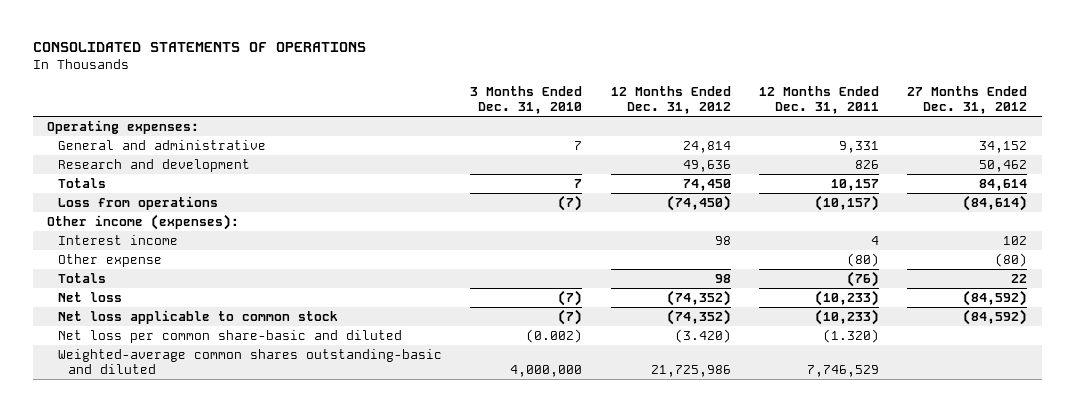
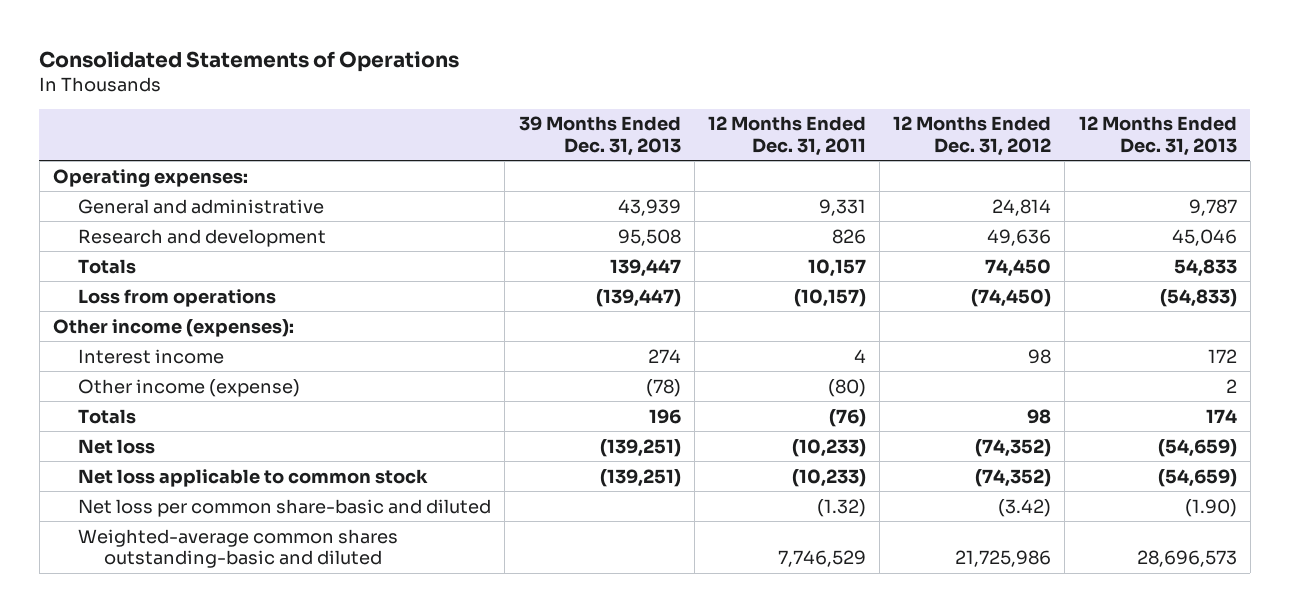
[32,42,366,53] CONSOLIDATED STATEMENTS OF OPERATIONS -> [39,50,460,72] Consolidated Statements of Operations
[470,85,583,115] 3 Months Ended Dec. 31, 2010 -> none
[907,85,1028,115] 27 Months Ended Dec. 31, 2012 -> none
none -> [518,116,681,156] 39 Months Ended Dec. 31, 2013
none -> [1078,116,1237,156] 12 Months Ended Dec. 31, 2013
[57,253,162,267] Other expense -> [78,378,301,397] Other income (expense)
[674,328,731,343] (3.420) -> [998,498,1052,517] (3.42)
[823,328,880,343] (1.320) -> [816,498,866,517] (1.32)

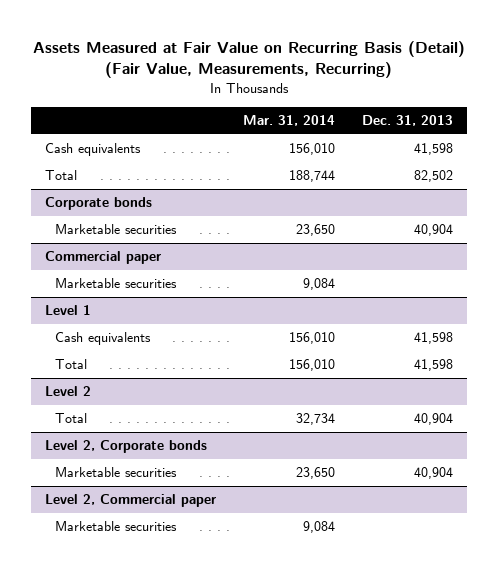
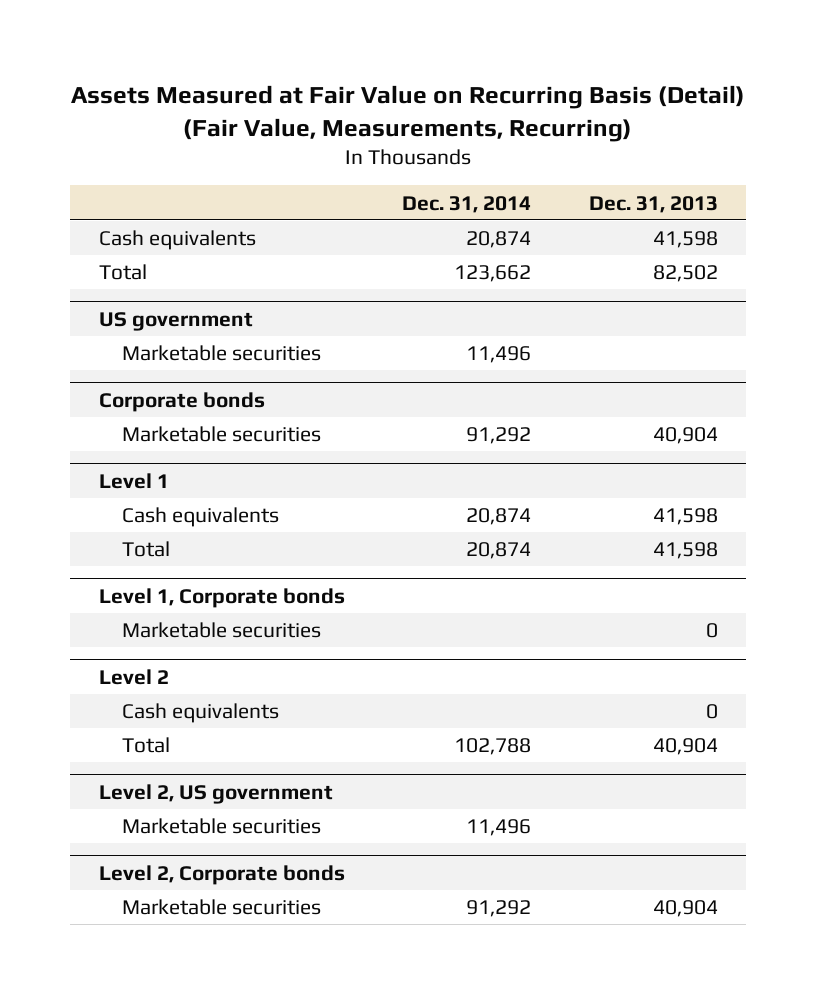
[243,115,336,127] Mar. 31, 2014 -> none
none -> [402,195,532,213] Dec. 31, 2014
none -> [98,311,253,331] US government
none -> [121,345,321,362] Marketable securities
[44,251,161,265] Commercial paper -> none
[54,278,177,289] Marketable securities -> none
none -> [98,587,345,608] Level 1, Corporate bonds
none -> [121,622,321,639] Marketable securities
none -> [121,703,279,724] Cash equivalents
none -> [98,783,333,804] Level 2, US government
none -> [121,818,321,835] Marketable securities
[44,494,216,508] Level 2, Commercial paper -> none
[54,521,177,532] Marketable securities -> none

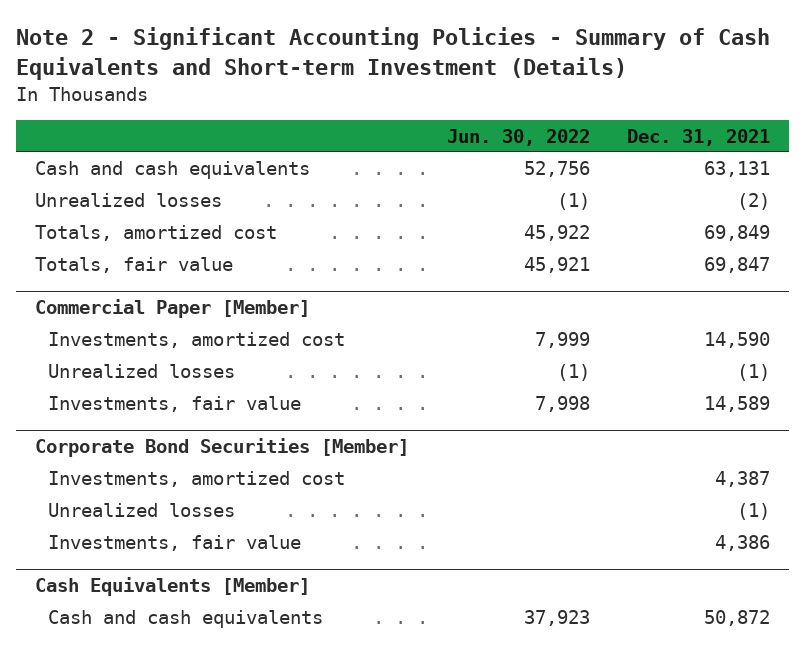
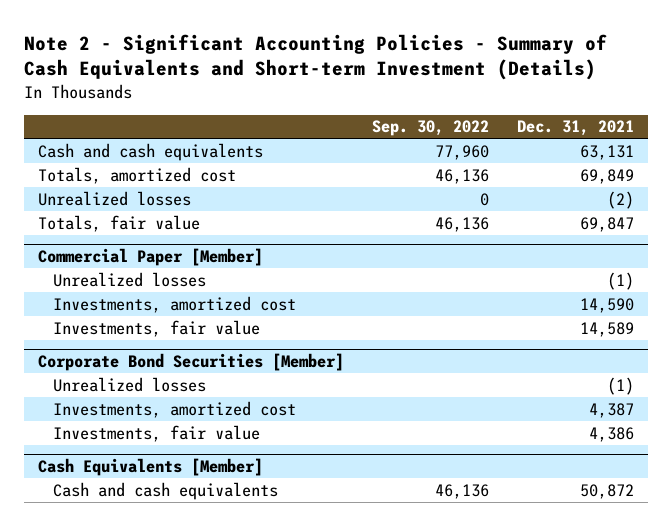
[446,128,590,146] Jun. 30, 2022 -> none
none -> [371,120,489,137] Sep. 30, 2022
[34,192,222,207] Unrealized losses -> [37,190,191,206] Unrealized losses
[48,331,346,348] Investments, amortized cost -> [52,295,296,313] Investments, amortized cost
[48,470,346,487] Investments, amortized cost -> [52,400,296,418] Investments, amortized cost

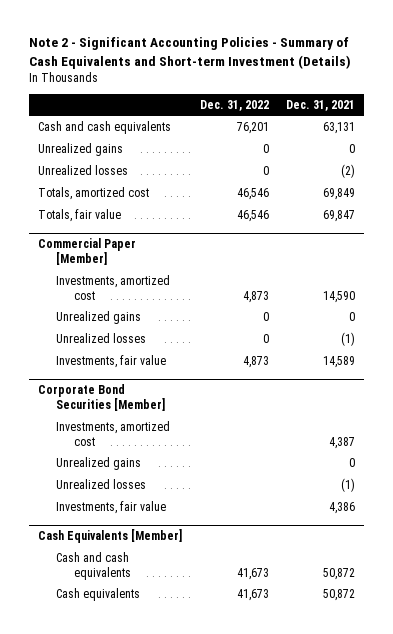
[371,120,489,137] Sep. 30, 2022 -> none
none -> [199,99,269,111] Dec. 31, 2022
none -> [37,142,123,156] Unrealized gains
[37,166,236,184] Totals, amortized cost -> [37,186,149,200] Totals, amortized cost
none -> [55,310,141,324] Unrealized gains
[52,271,206,287] Unrealized losses -> [55,332,146,343] Unrealized losses
none -> [55,456,141,470] Unrealized gains
[52,376,206,392] Unrealized losses -> [55,478,146,489] Unrealized losses
none -> [55,587,140,601] Cash equivalents

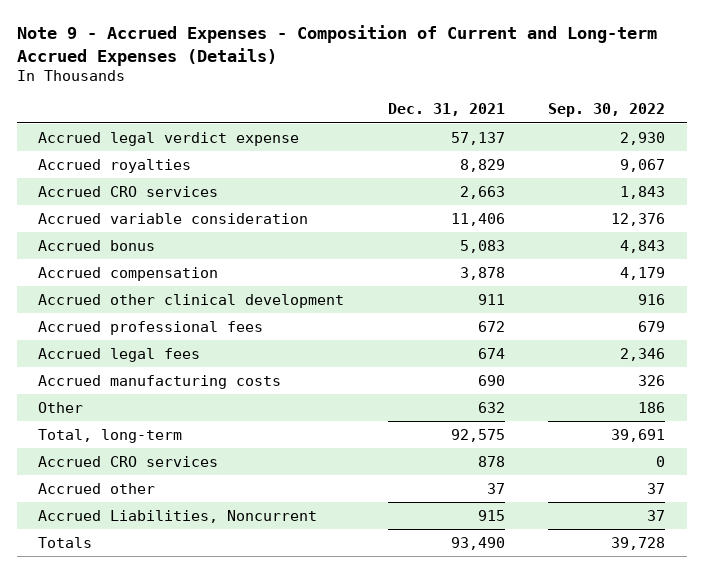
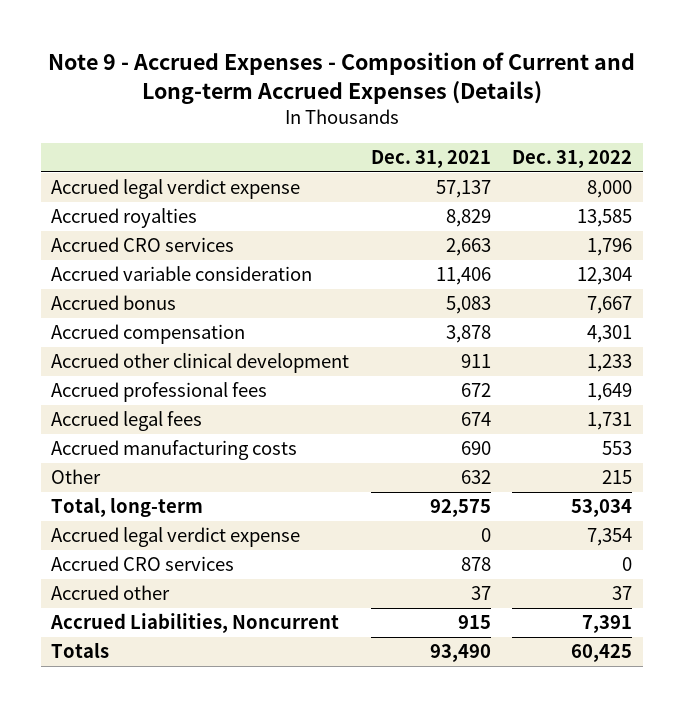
[547,103,665,118] Sep. 30, 2022 -> none
none -> [512,150,633,169] Dec. 31, 2022
none -> [51,527,301,548] Accrued legal verdict expense

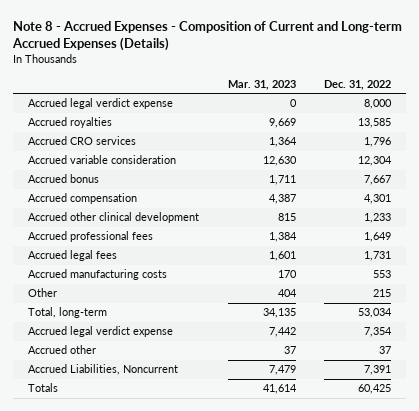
[47,51,635,104] Note 9 - Accrued Expenses - Composition of Current and Long-term Accrued Expenses (Details) -> [12,20,403,52] Note 8 - Accrued Expenses - Composition of Current and Long-term Accrued Expenses (Details)
[370,150,491,169] Dec. 31, 2021 -> none
none -> [227,79,296,90] Mar. 31, 2023
[51,556,235,572] Accrued CRO services -> none

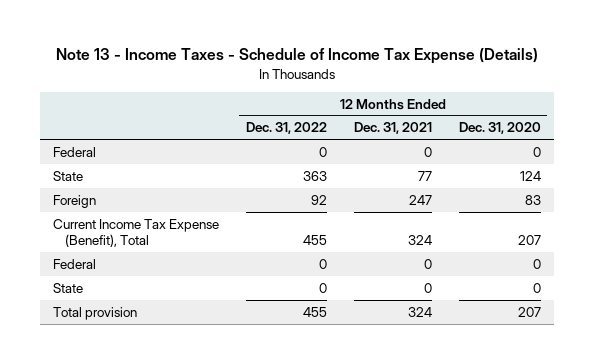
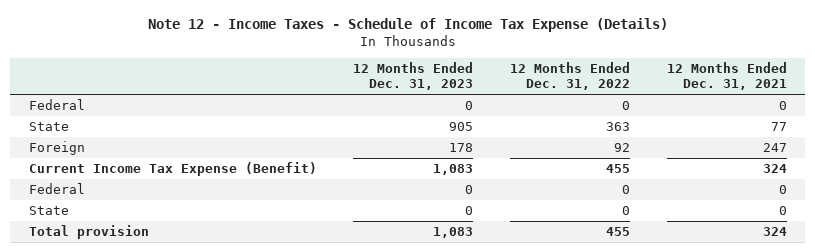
[55,48,538,65] Note 13 - Income Taxes - Schedule of Income Tax Expense (Details) -> [147,18,668,33] Note 12 - Income Taxes - Schedule of Income Tax Expense (Details)
[458,122,541,135] Dec. 31, 2020 -> none
none -> [353,62,474,91] 12 Months Ended Dec. 31, 2023
[53,218,220,247] Current Income Tax Expense (Benefit), Total -> [28,161,317,176] Current Income Tax Expense (Benefit)

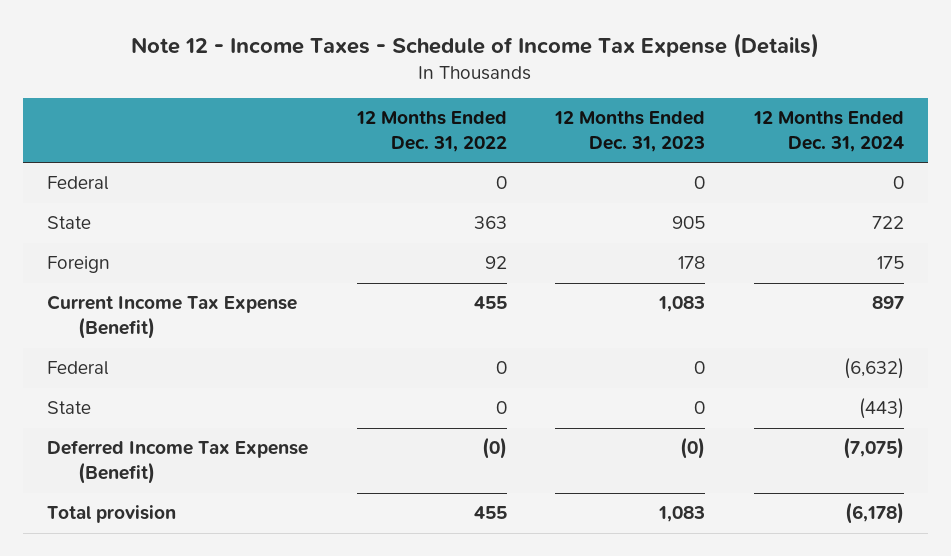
[666,62,787,91] 12 Months Ended Dec. 31, 2021 -> none
none -> [752,111,904,152] 12 Months Ended Dec. 31, 2024
none -> [47,440,309,485] Deferred Income Tax Expense (Benefit)

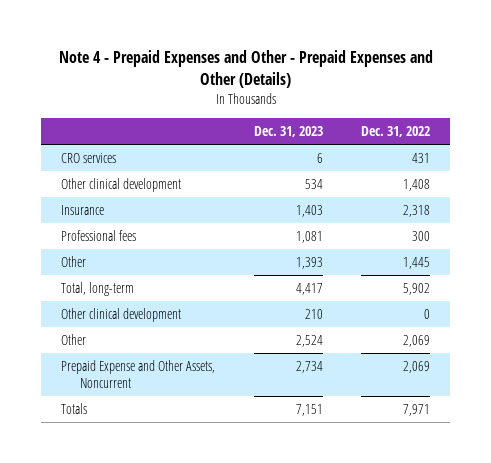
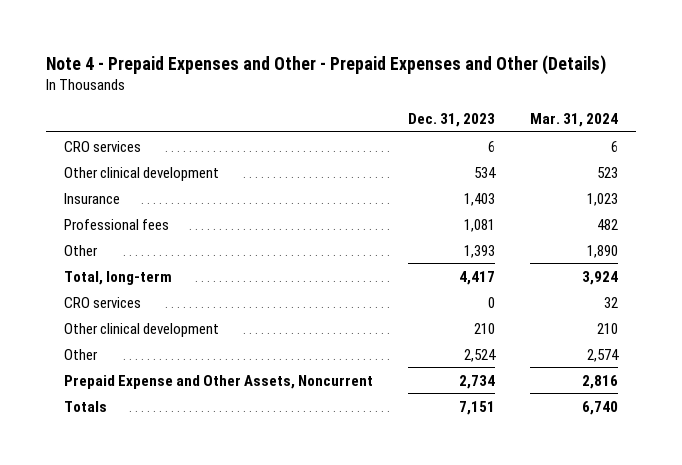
[361,126,431,138] Dec. 31, 2022 -> none
none -> [529,112,618,127] Mar. 31, 2024
none -> [63,296,141,308] CRO services

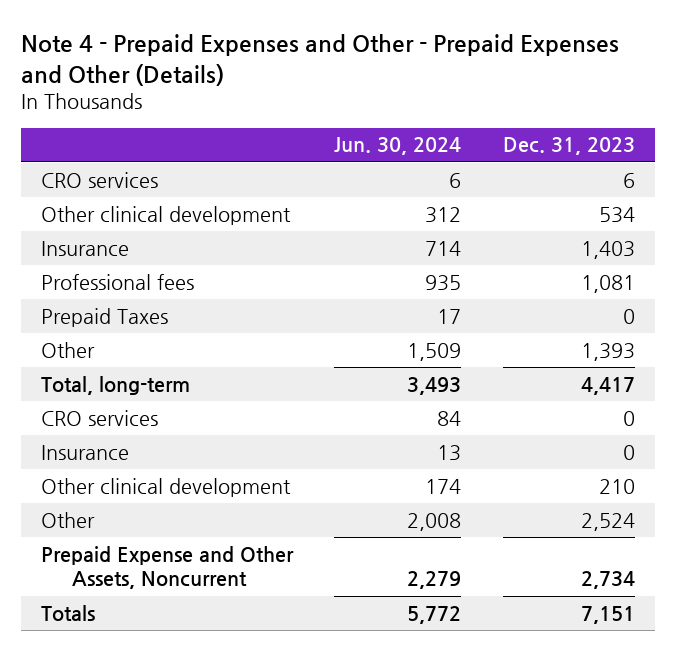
[529,112,618,127] Mar. 31, 2024 -> none
none -> [334,137,462,156] Jun. 30, 2024
none -> [41,307,169,327] Prepaid Taxes
none -> [41,444,130,460] Insurance

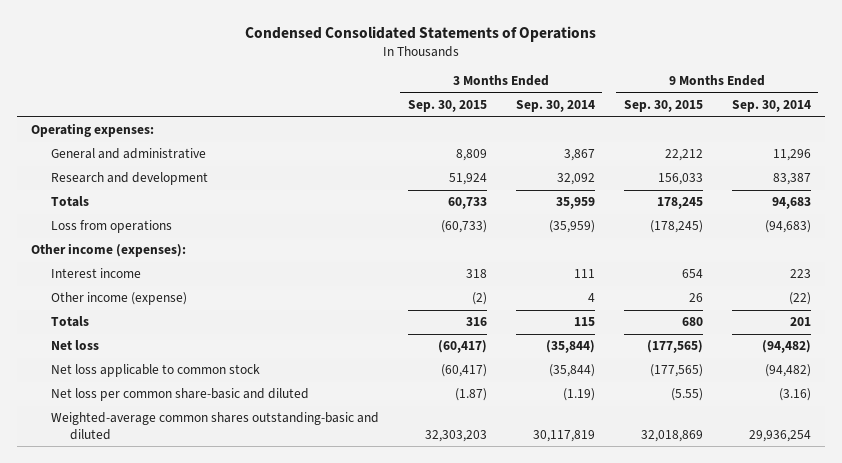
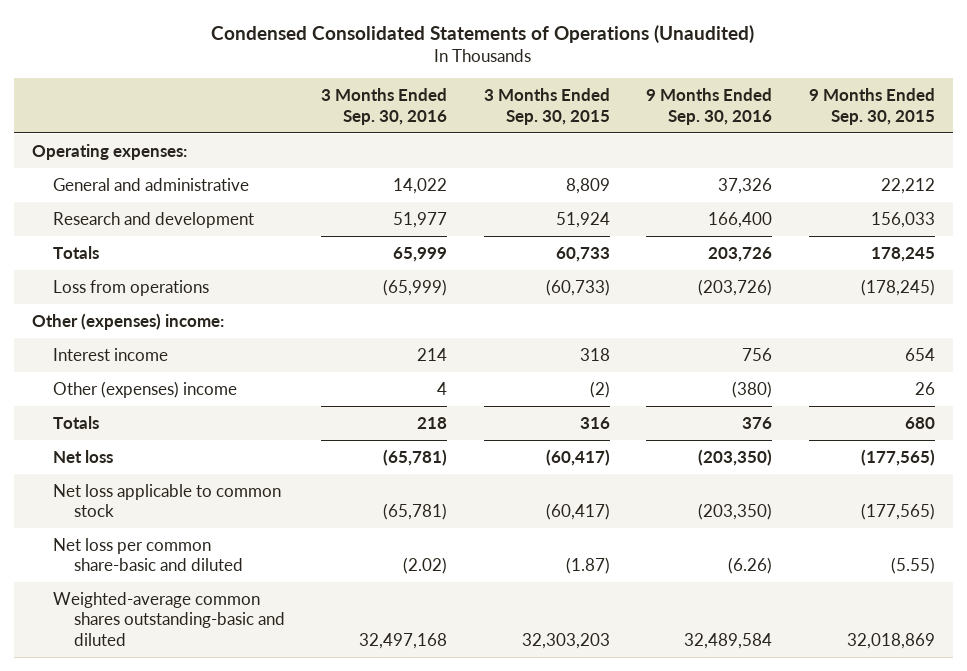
[244,25,596,42] Condensed Consolidated Statements of Operations -> [211,24,755,43] Condensed Consolidated Statements of Operations (Unaudited)
[515,100,595,113] Sep. 30, 2014 -> none
[731,100,811,113] Sep. 30, 2014 -> none
none -> [321,88,448,125] 3 Months Ended Sep. 30, 2016
none -> [646,88,773,125] 9 Months Ended Sep. 30, 2016
[31,243,187,258] Other income (expenses): -> [32,312,225,330] Other (expenses) income:
[50,292,187,306] Other income (expense) -> [52,380,237,398] Other (expenses) income

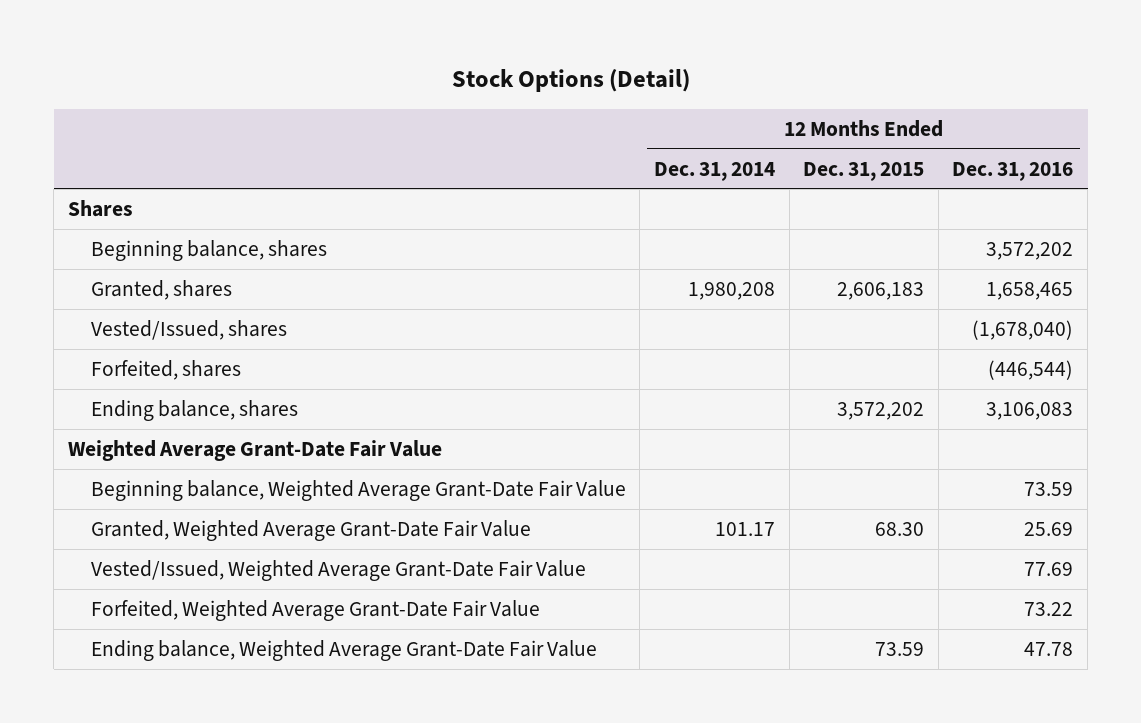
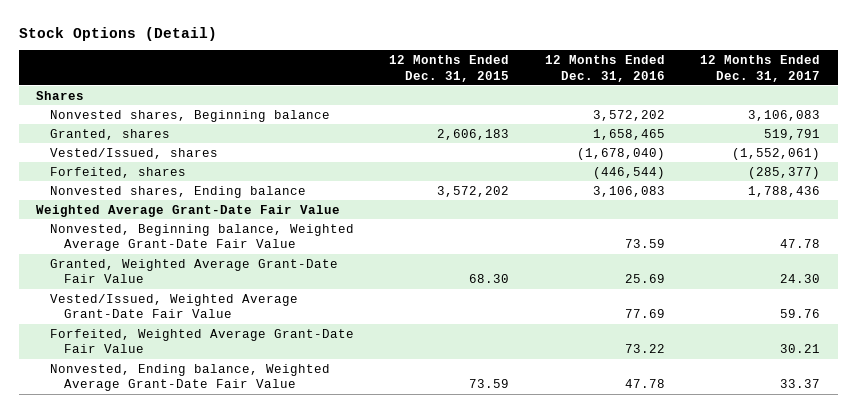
[653,161,775,181] Dec. 31, 2014 -> none
none -> [700,54,821,82] 12 Months Ended Dec. 31, 2017
[90,240,327,262] Beginning balance, shares -> [49,109,330,122] Nonvested shares, Beginning balance
[90,400,298,422] Ending balance, shares -> [49,185,306,198] Nonvested shares, Ending balance
[90,480,626,502] Beginning balance, Weighted Average Grant-Date Fair Value -> [49,223,354,252] Nonvested, Beginning balance, Weighted Average Grant-Date Fair Value
[90,640,597,662] Ending balance, Weighted Average Grant-Date Fair Value -> [49,363,330,392] Nonvested, Ending balance, Weighted Average Grant-Date Fair Value

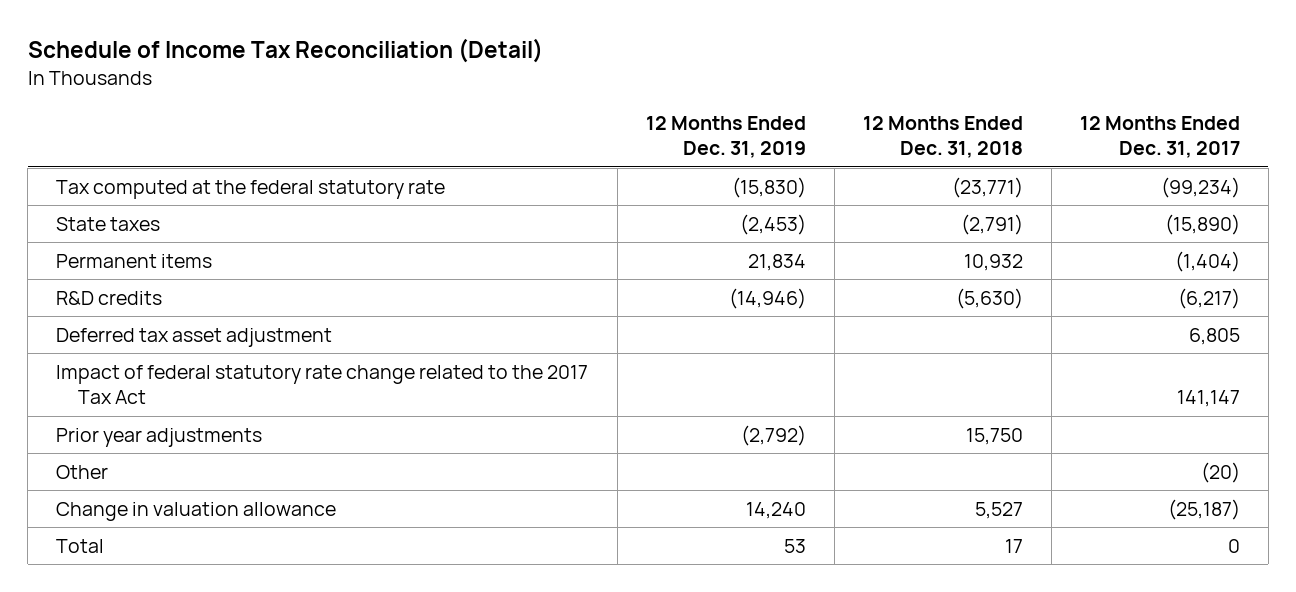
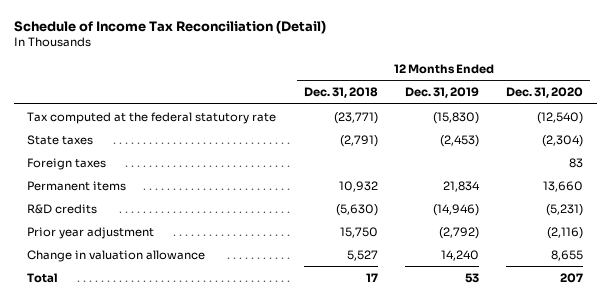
[1079,116,1240,159] 12 Months Ended Dec. 31, 2017 -> none
none -> [506,87,584,99] Dec. 31, 2020
none -> [27,157,107,170] Foreign taxes
[56,327,333,347] Deferred tax asset adjustment -> none
[56,364,589,404] Impact of federal statutory rate change related to the 2017 Tax Act -> none
[56,464,109,479] Other -> none
[56,427,263,447] Prior year adjustments -> [27,226,155,239] Prior year adjustment

